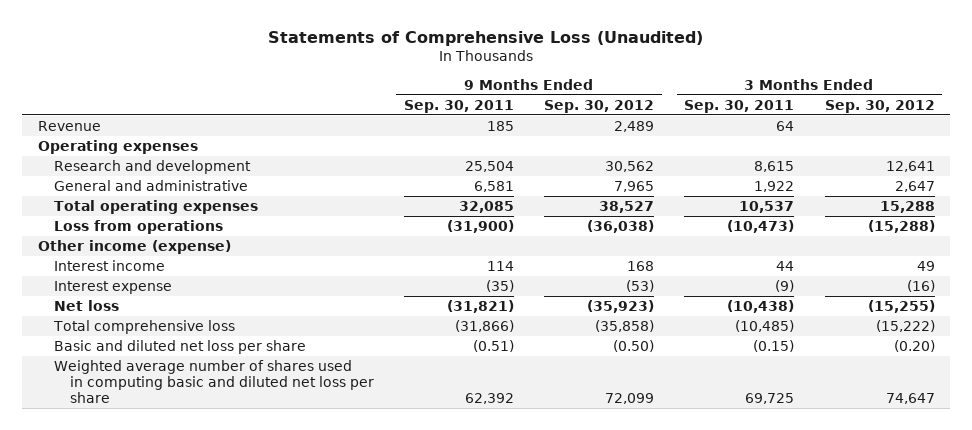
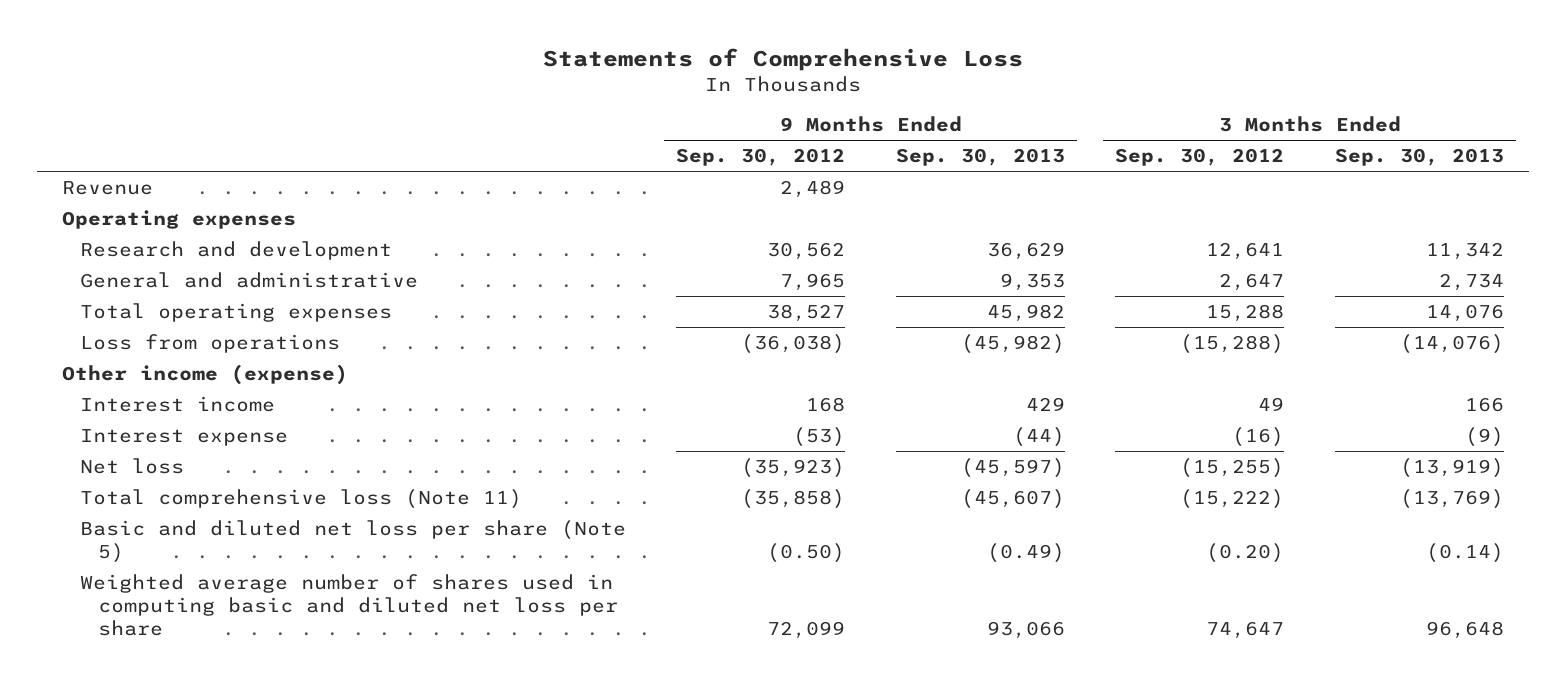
[268,31,704,47] Statements of Comprehensive Loss (Unaudited) -> [542,47,1023,71] Statements of Comprehensive Loss
[403,99,514,113] Sep. 30, 2011 -> none
[684,99,795,113] Sep. 30, 2011 -> none
none -> [895,148,1065,167] Sep. 30, 2013
none -> [1334,148,1504,167] Sep. 30, 2013
[52,319,235,334] Total comprehensive loss -> [79,488,522,509] Total comprehensive loss (Note 11)
[53,339,306,354] Basic and diluted net loss per share -> [79,519,626,563] Basic and diluted net loss per share (Note 5)

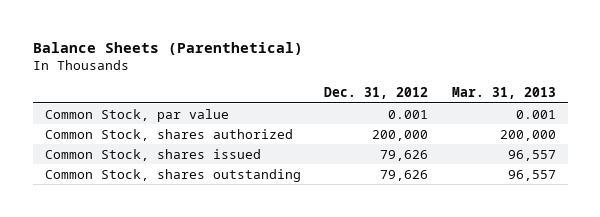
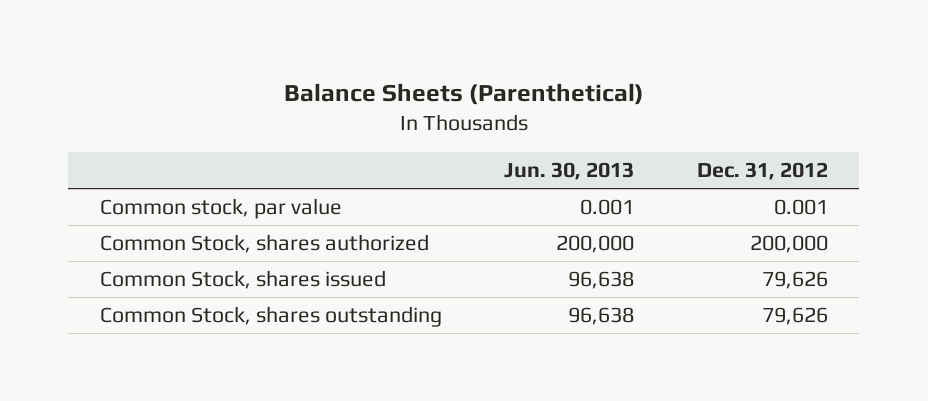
[451,87,556,100] Mar. 31, 2013 -> none
none -> [504,161,635,180] Jun. 30, 2013
[44,108,229,122] Common Stock, par value -> [99,198,342,220] Common stock, par value

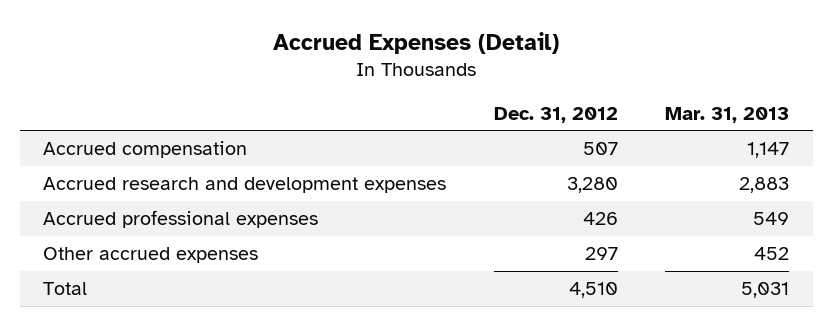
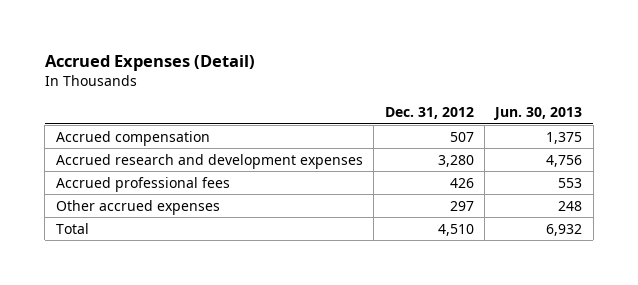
[665,106,790,123] Mar. 31, 2013 -> none
none -> [493,107,583,121] Jun. 30, 2013
[43,210,319,229] Accrued professional expenses -> [55,176,230,192] Accrued professional fees

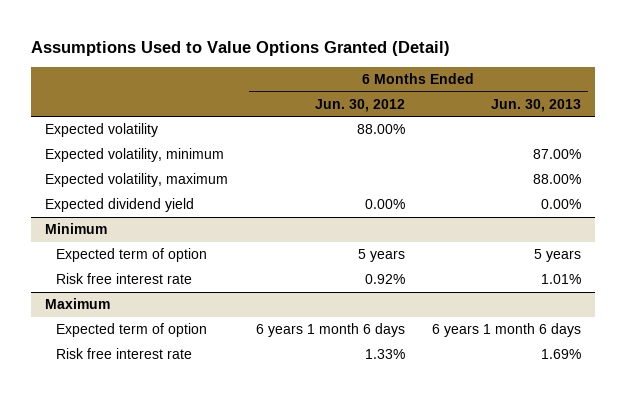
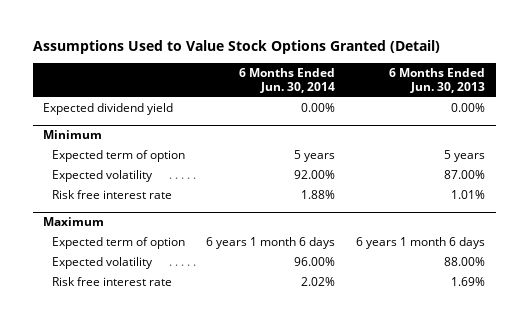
[30,40,450,56] Assumptions Used to Value Options Granted (Detail) -> [32,39,440,54] Assumptions Used to Value Stock Options Granted (Detail)
[314,99,405,113] Jun. 30, 2012 -> none
none -> [239,67,336,93] 6 Months Ended Jun. 30, 2014
[44,123,158,138] Expected volatility -> none
[44,148,224,163] Expected volatility, minimum -> none
[44,173,228,188] Expected volatility, maximum -> none
none -> [52,170,154,183] Expected volatility
none -> [52,257,154,270] Expected volatility

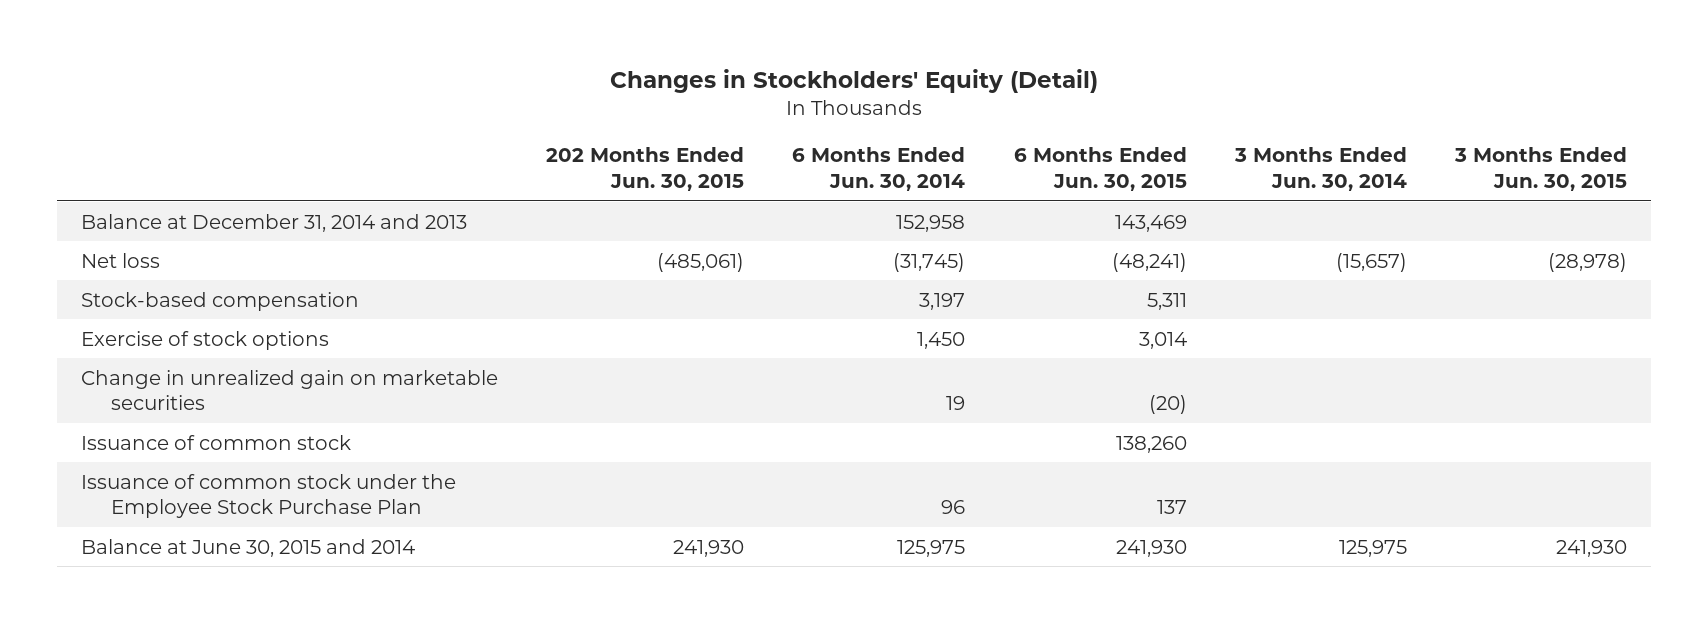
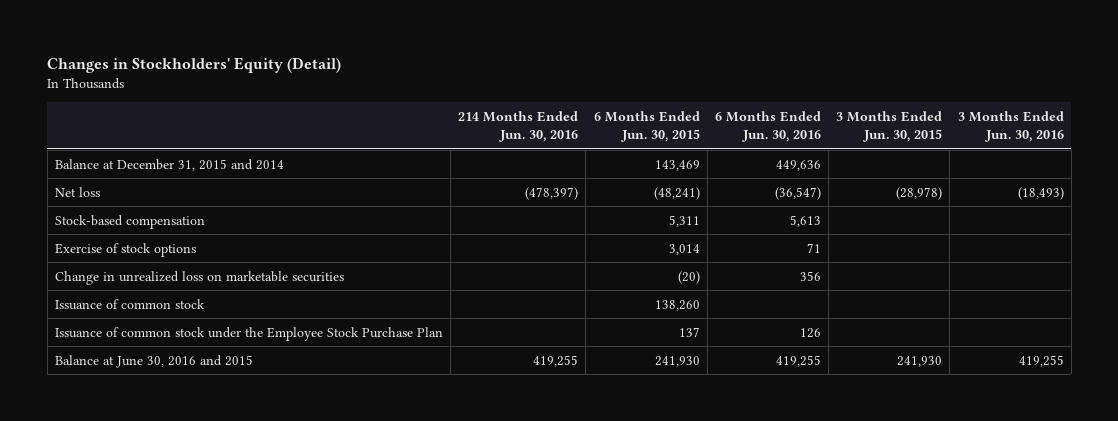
[546,147,745,191] 202 Months Ended Jun. 30, 2015 -> none
[792,147,966,191] 6 Months Ended Jun. 30, 2014 -> none
[1233,147,1407,191] 3 Months Ended Jun. 30, 2014 -> none
none -> [458,110,579,143] 214 Months Ended Jun. 30, 2016
none -> [714,110,821,143] 6 Months Ended Jun. 30, 2016
none -> [957,110,1064,143] 3 Months Ended Jun. 30, 2016
[81,213,468,232] Balance at December 31, 2014 and 2013 -> [54,158,284,171] Balance at December 31, 2015 and 2014
[81,369,499,411] Change in unrealized gain on marketable securities -> [54,270,344,285] Change in unrealized loss on marketable securities
[81,538,416,557] Balance at June 30, 2015 and 2014 -> [54,354,253,368] Balance at June 30, 2016 and 2015

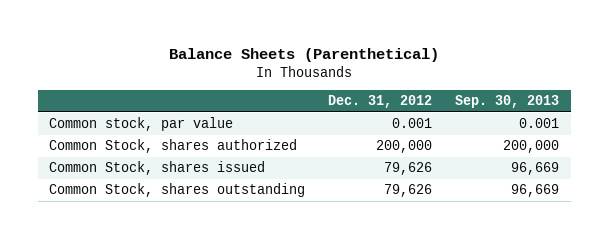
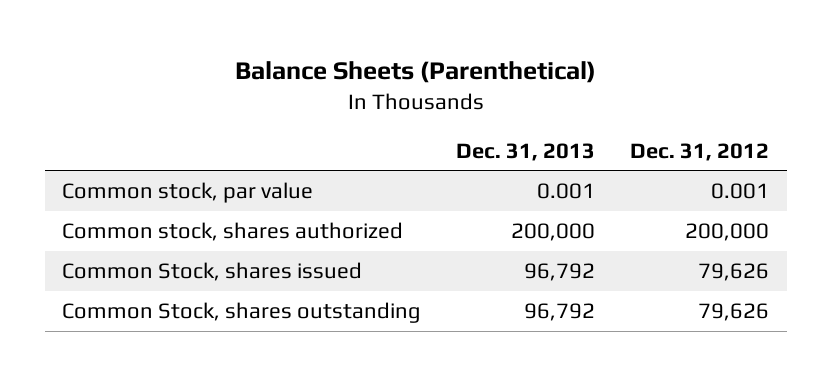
[455,95,560,109] Sep. 30, 2013 -> none
none -> [456,142,596,161] Dec. 31, 2013
[49,139,298,154] Common Stock, shares authorized -> [62,222,404,242] Common stock, shares authorized

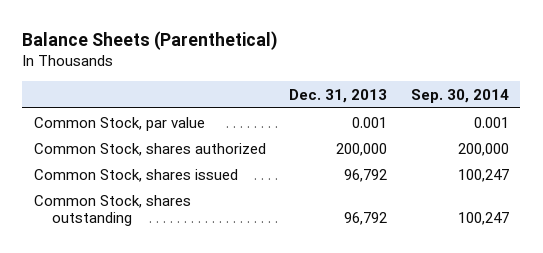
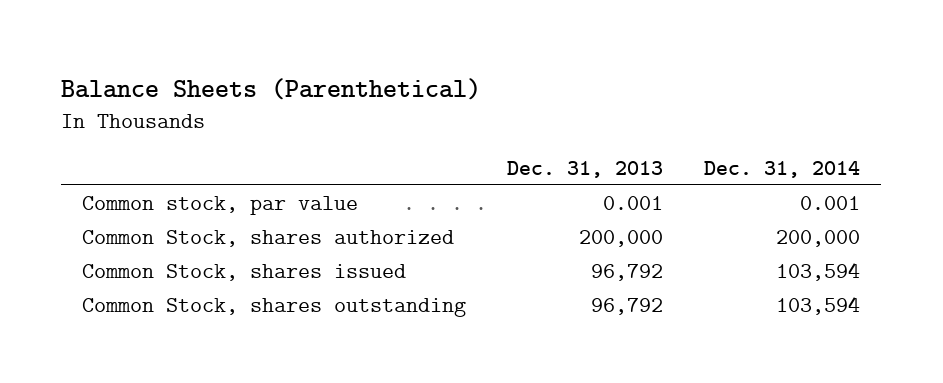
[410,88,509,103] Sep. 30, 2014 -> none
none -> [704,160,861,178] Dec. 31, 2014
[34,116,206,131] Common Stock, par value -> [82,195,359,215] Common stock, par value

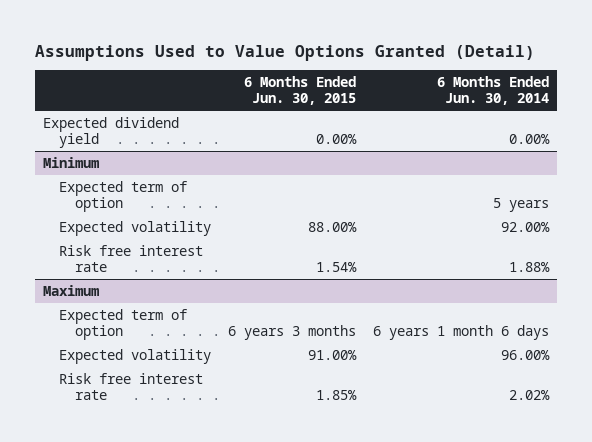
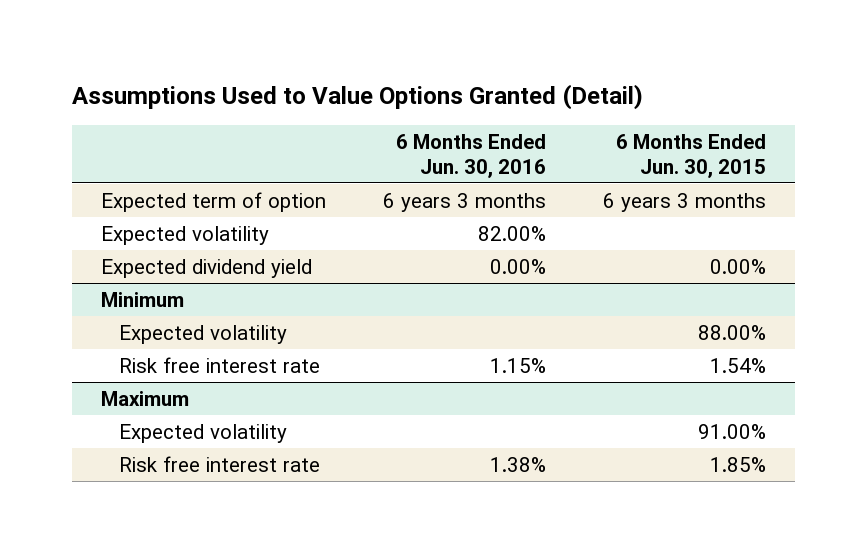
[436,76,549,106] 6 Months Ended Jun. 30, 2014 -> none
none -> [396,134,547,178] 6 Months Ended Jun. 30, 2016
none -> [100,192,326,213] Expected term of option
none -> [100,226,269,246] Expected volatility
[59,180,188,213] Expected term of option -> none
[59,308,188,341] Expected term of option -> none

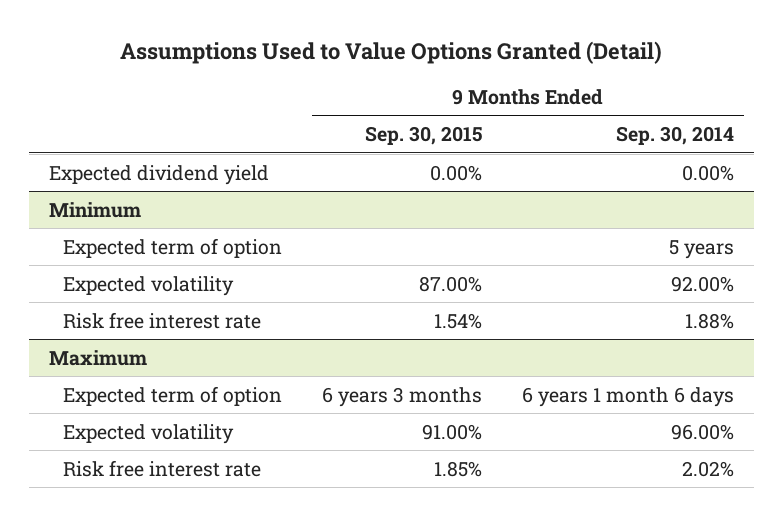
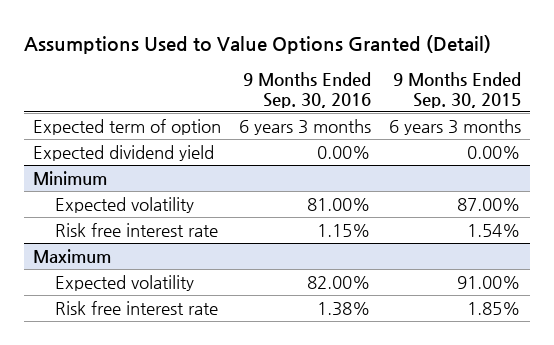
[615,126,734,146] Sep. 30, 2014 -> none
none -> [243,72,372,108] 9 Months Ended Sep. 30, 2016
none -> [33,118,222,135] Expected term of option
[63,237,283,258] Expected term of option -> none
[63,385,283,406] Expected term of option -> none

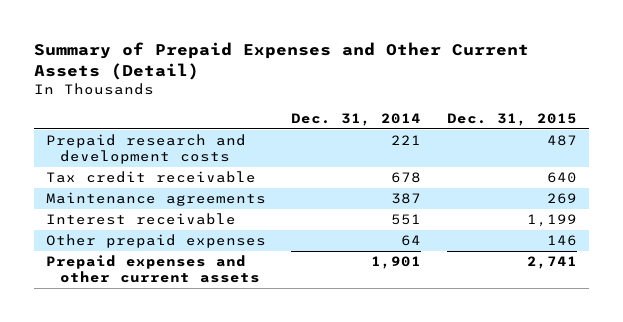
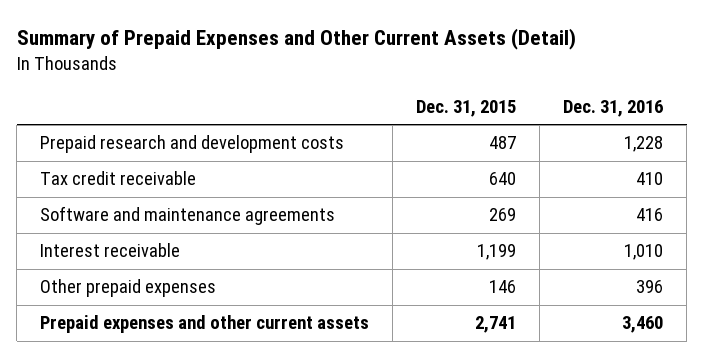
[291,113,422,127] Dec. 31, 2014 -> none
none -> [563,100,664,118] Dec. 31, 2016
[46,192,267,207] Maintenance agreements -> [40,206,336,226] Software and maintenance agreements

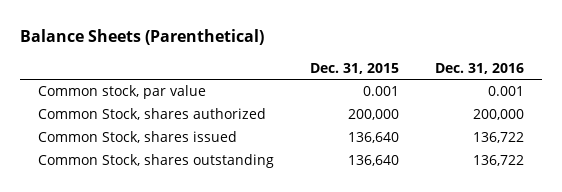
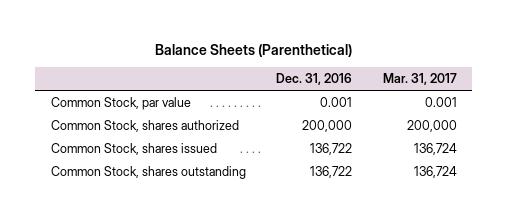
[310,62,400,74] Dec. 31, 2015 -> none
none -> [382,73,457,86] Mar. 31, 2017
[38,85,207,100] Common stock, par value -> [50,97,191,111] Common Stock, par value

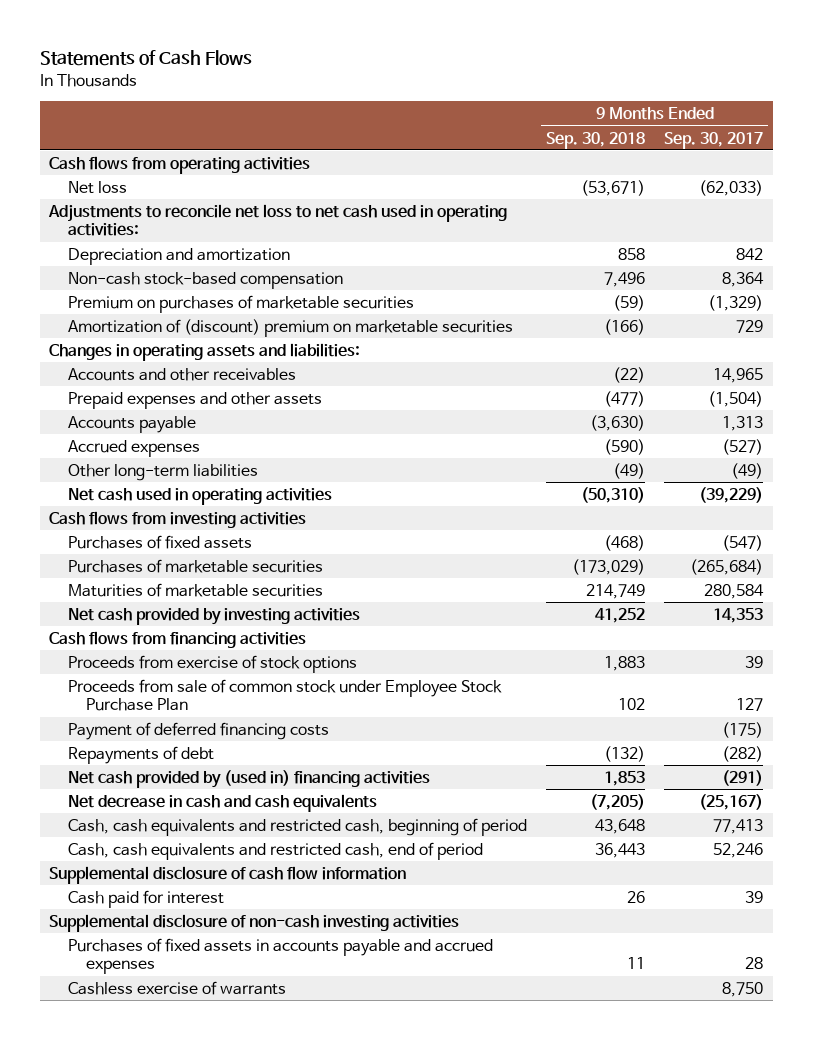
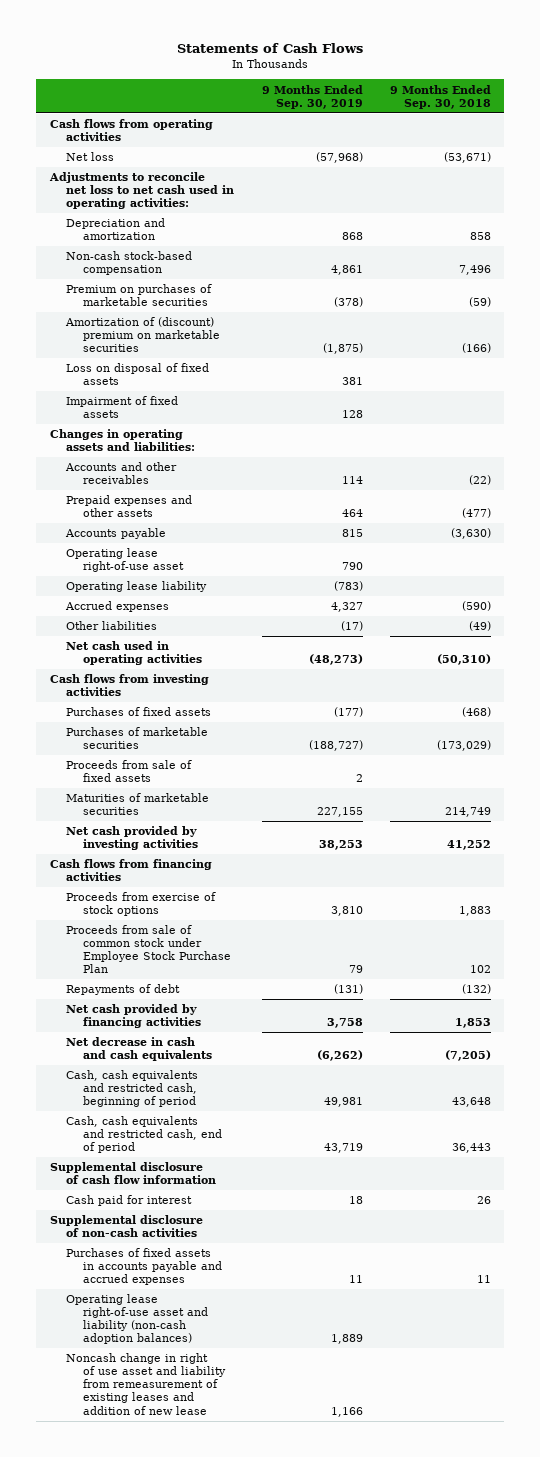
[664,131,764,149] Sep. 30, 2017 -> none
none -> [261,84,363,109] 9 Months Ended Sep. 30, 2019
none -> [66,363,210,386] Loss on disposal of fixed assets
none -> [66,396,179,419] Impairment of fixed assets
none -> [66,548,185,573] Operating lease right-of-use asset
none -> [66,581,208,593] Operating lease liability
[67,463,258,481] Other long-term liabilities -> [66,621,158,631] Other liabilities
none -> [66,760,193,783] Proceeds from sale of fixed assets
[67,721,329,740] Payment of deferred financing costs -> none
[67,769,430,788] Net cash provided by (used in) financing activities -> [66,1004,202,1029] Net cash provided by financing activities
[49,913,460,932] Supplemental disclosure of non-cash investing activities -> [49,1215,203,1238] Supplemental disclosure of non-cash activities
[67,980,286,995] Cashless exercise of warrants -> none
none -> [66,1294,209,1345] Operating lease right-of-use asset and liability (non-cash adoption balances)
none -> [66,1353,227,1415] Noncash change in right of use asset and liability from remeasurement of existing leases and addition of new lease

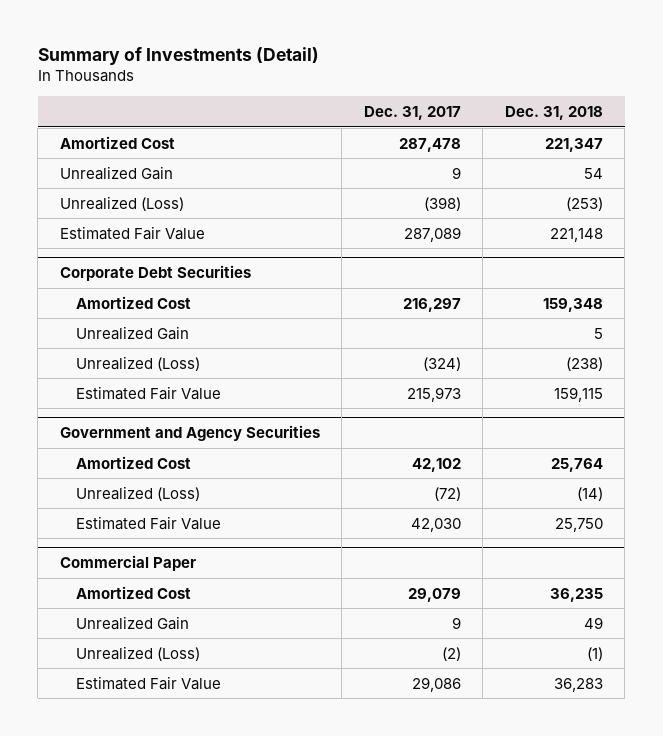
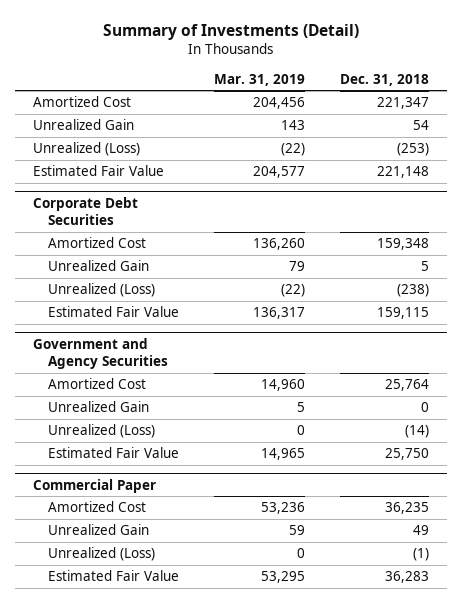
[363,105,461,120] Dec. 31, 2017 -> none
none -> [214,73,306,86] Mar. 31, 2019
none -> [48,401,150,413] Unrealized Gain

